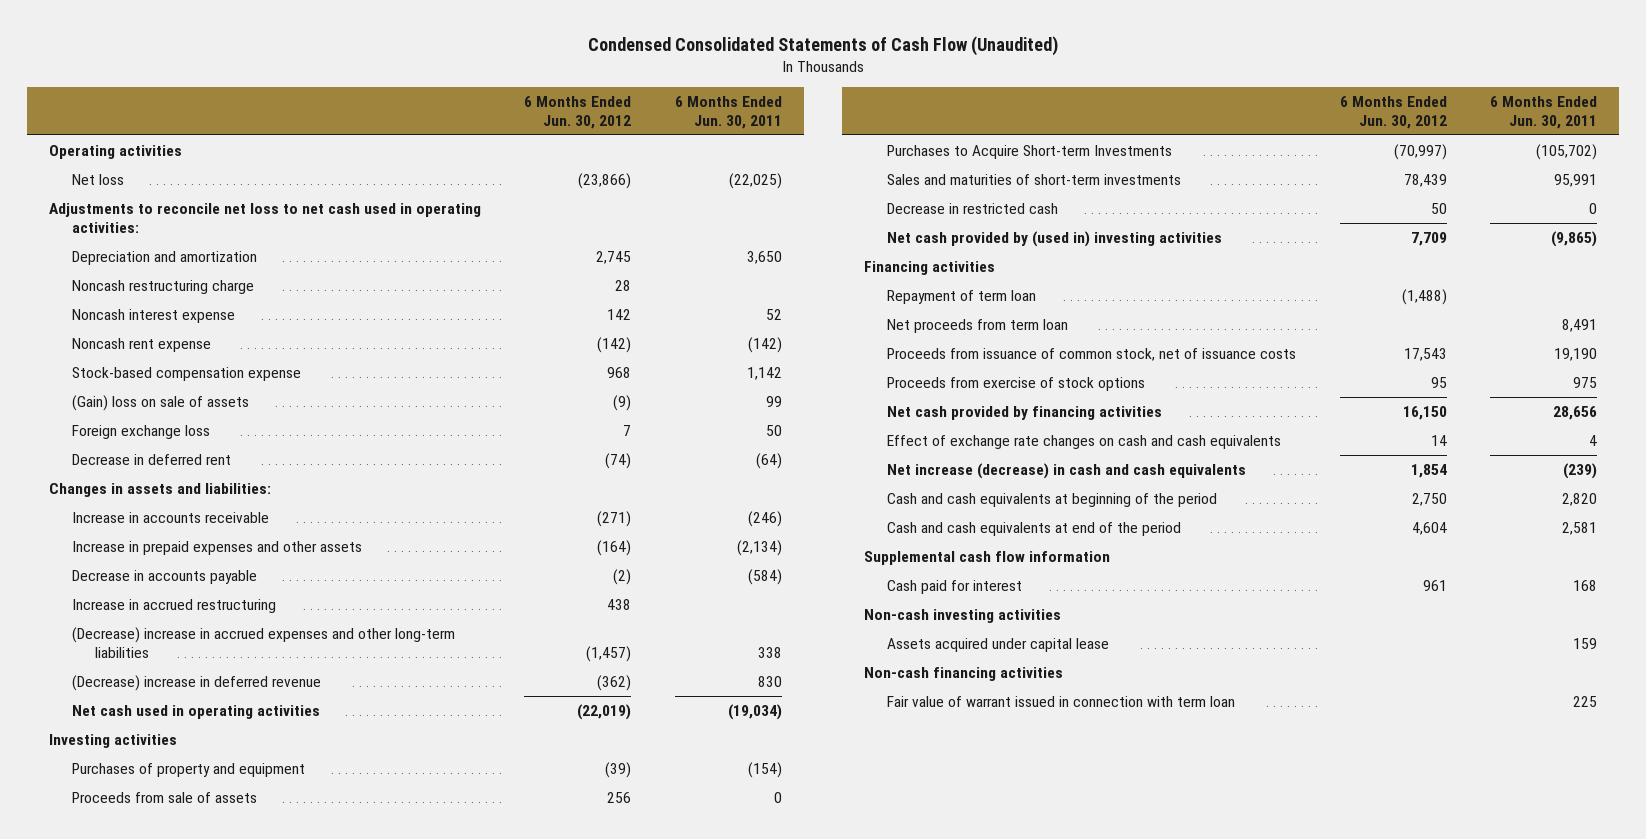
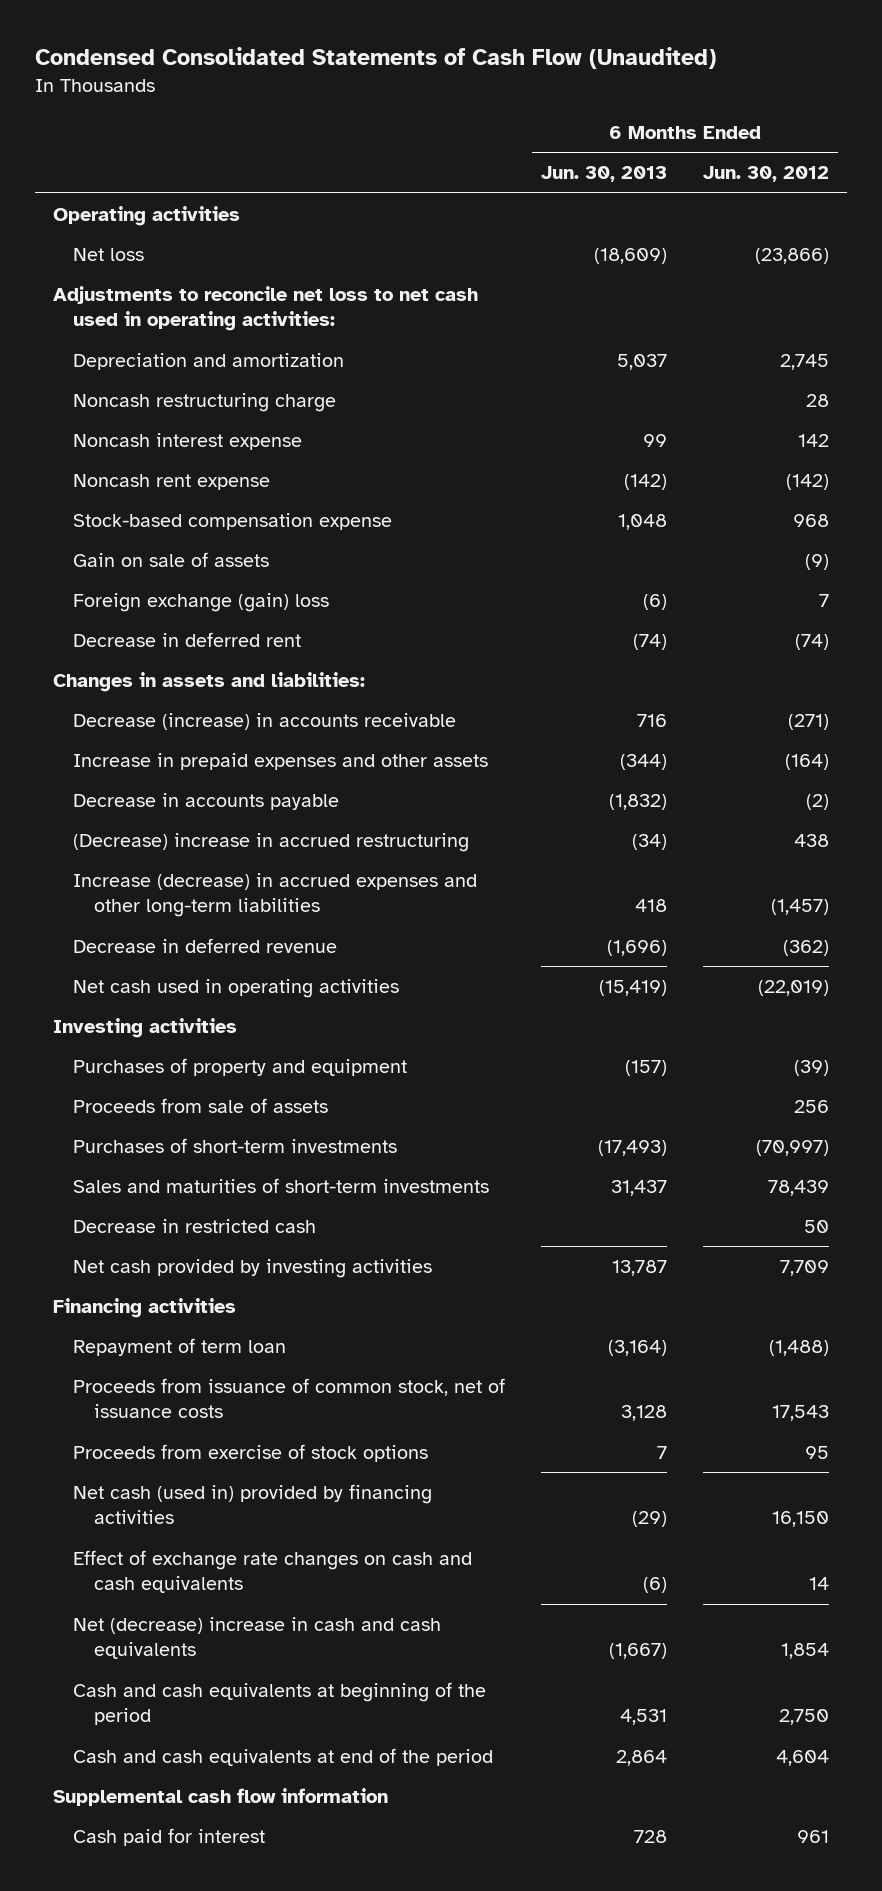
[674,96,782,129] 6 Months Ended Jun. 30, 2011 -> none
none -> [541,166,668,183] Jun. 30, 2013
[71,395,249,412] (Gain) loss on sale of assets -> [73,551,270,567] Gain on sale of assets
[71,425,210,440] Foreign exchange loss -> [73,592,330,612] Foreign exchange (gain) loss
[71,512,269,524] Increase in accounts receivable -> [73,712,457,730] Decrease (increase) in accounts receivable
[71,599,276,614] Increase in accrued restructuring -> [73,832,470,852] (Decrease) increase in accrued restructuring
[71,627,455,658] (Decrease) increase in accrued expenses and other long-term liabilities -> [73,872,478,918] Increase (decrease) in accrued expenses and other long-term liabilities
[71,675,321,692] (Decrease) increase in deferred revenue -> [73,937,338,953] Decrease in deferred revenue
[887,145,1173,160] Purchases to Acquire Short-term Investments -> [73,1137,398,1153] Purchases of short-term investments
[887,231,1223,248] Net cash provided by (used in) investing activities -> [73,1258,433,1278] Net cash provided by investing activities
[887,319,1069,334] Net proceeds from term loan -> none
[887,406,1163,421] Net cash provided by financing activities -> [73,1483,433,1525] Net cash (used in) provided by financing activities
[887,463,1247,480] Net increase (decrease) in cash and cash equivalents -> [73,1616,442,1660] Net (decrease) increase in cash and cash equivalents
[864,609,1062,624] Non-cash investing activities -> none
[887,638,1110,653] Assets acquired under capital lease -> none
[864,667,1064,682] Non-cash financing activities -> none
[887,696,1236,708] Fair value of warrant issued in connection with term loan -> none

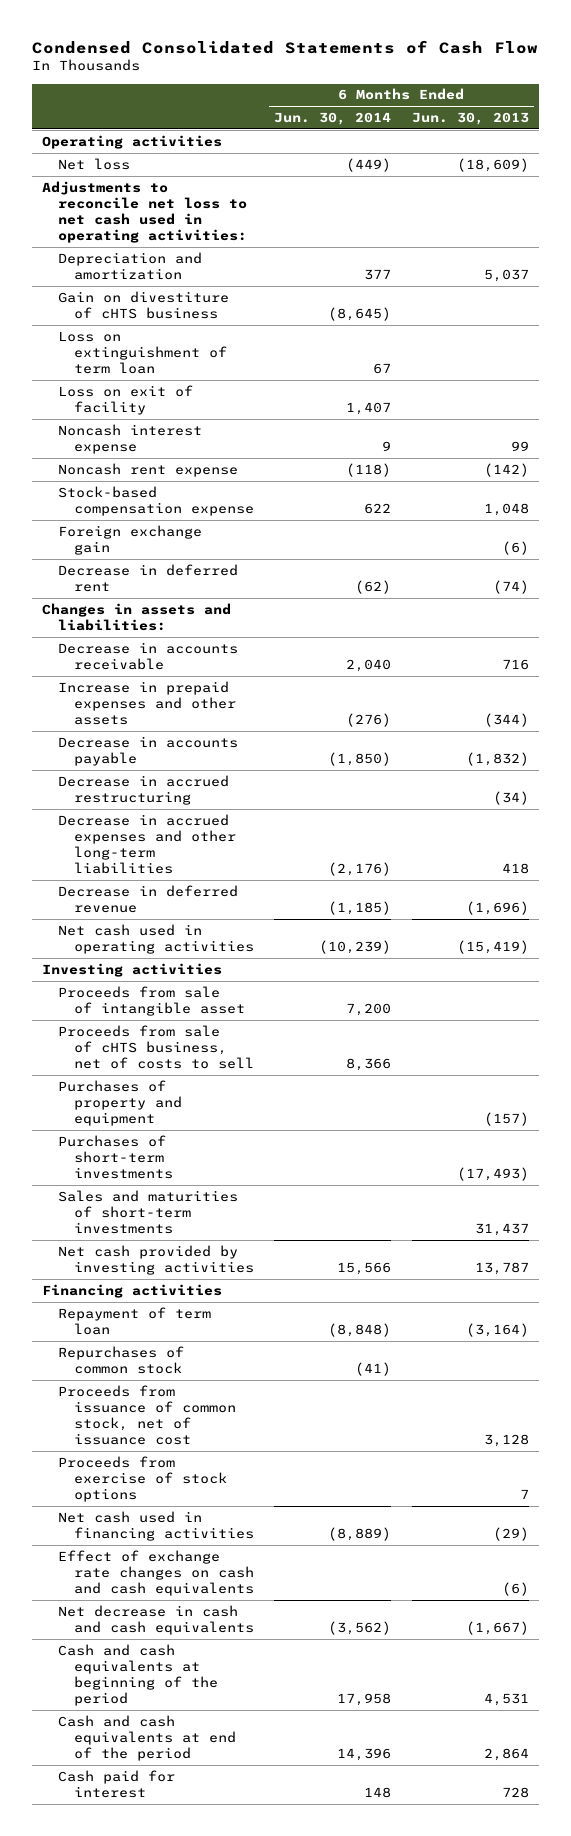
[34,47,716,70] Condensed Consolidated Statements of Cash Flow (Unaudited) -> [32,39,539,54] Condensed Consolidated Statements of Cash Flow
[703,166,830,183] Jun. 30, 2012 -> none
none -> [274,112,392,126] Jun. 30, 2014
[73,392,337,412] Noncash restructuring charge -> none
none -> [58,290,230,319] Gain on divestiture of cHTS business
none -> [58,330,227,374] Loss on extinguishment of term loan
none -> [58,384,194,415] Loss on exit of facility
[73,551,270,567] Gain on sale of assets -> none
[73,592,330,612] Foreign exchange (gain) loss -> [58,524,203,555] Foreign exchange gain
[73,712,457,730] Decrease (increase) in accounts receivable -> [58,641,239,670] Decrease in accounts receivable
[73,832,470,852] (Decrease) increase in accrued restructuring -> [58,774,230,805] Decrease in accrued restructuring
[73,872,478,918] Increase (decrease) in accrued expenses and other long-term liabilities -> [58,813,236,874] Decrease in accrued expenses and other long-term liabilities
none -> [58,985,245,1016] Proceeds from sale of intangible asset
none -> [58,1024,254,1069] Proceeds from sale of cHTS business, net of costs to sell
[73,1097,329,1113] Proceeds from sale of assets -> none
[73,1218,317,1233] Decrease in restricted cash -> none
none -> [58,1345,185,1374] Repurchases of common stock
[73,1377,506,1419] Proceeds from issuance of common stock, net of issuance costs -> [58,1384,236,1445] Proceeds from issuance of common stock, net of issuance cost
[73,1483,433,1525] Net cash (used in) provided by financing activities -> [58,1510,254,1541] Net cash used in financing activities
[73,1616,442,1660] Net (decrease) increase in cash and cash equivalents -> [58,1604,254,1635] Net decrease in cash and cash equivalents
[52,1787,388,1806] Supplemental cash flow information -> none

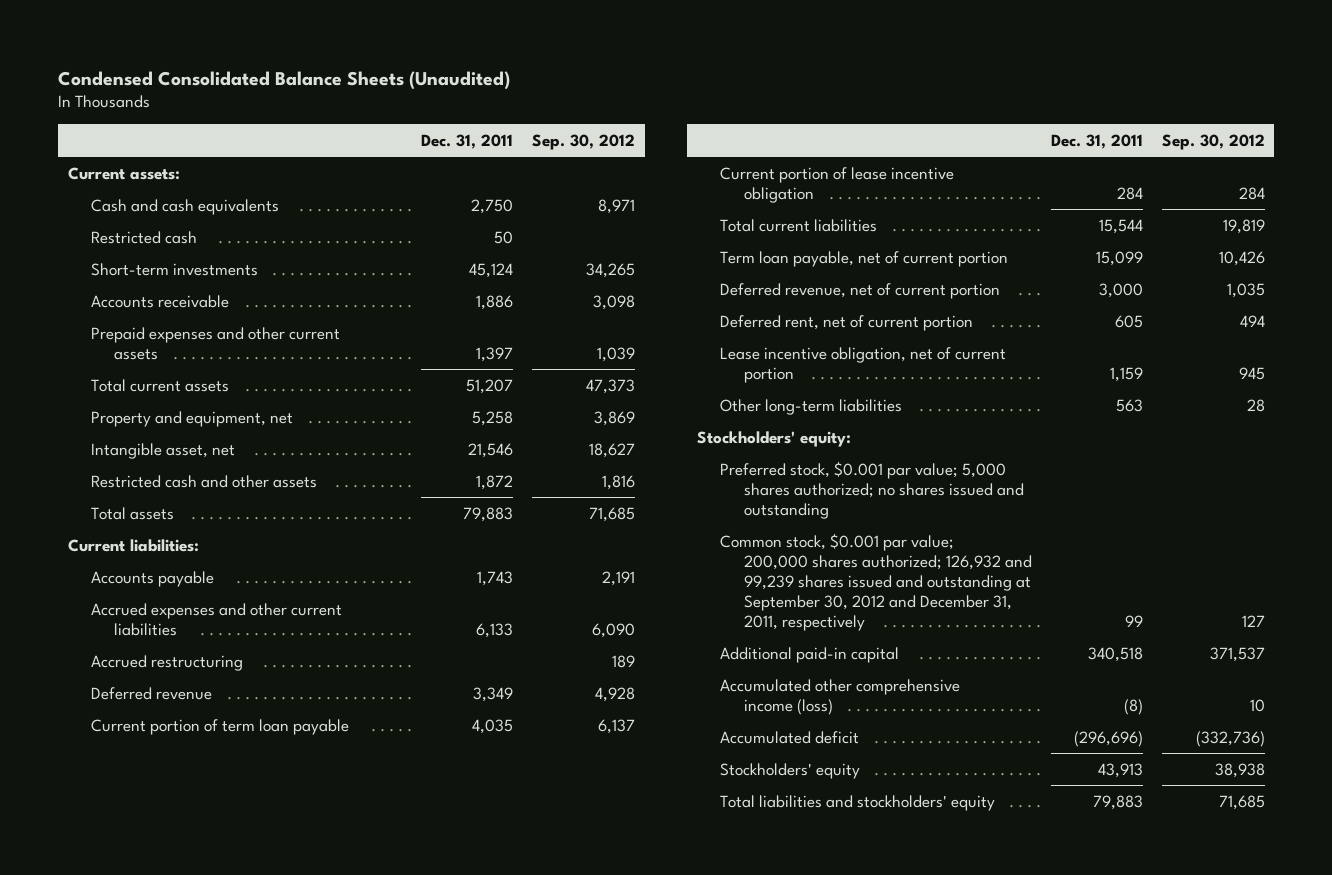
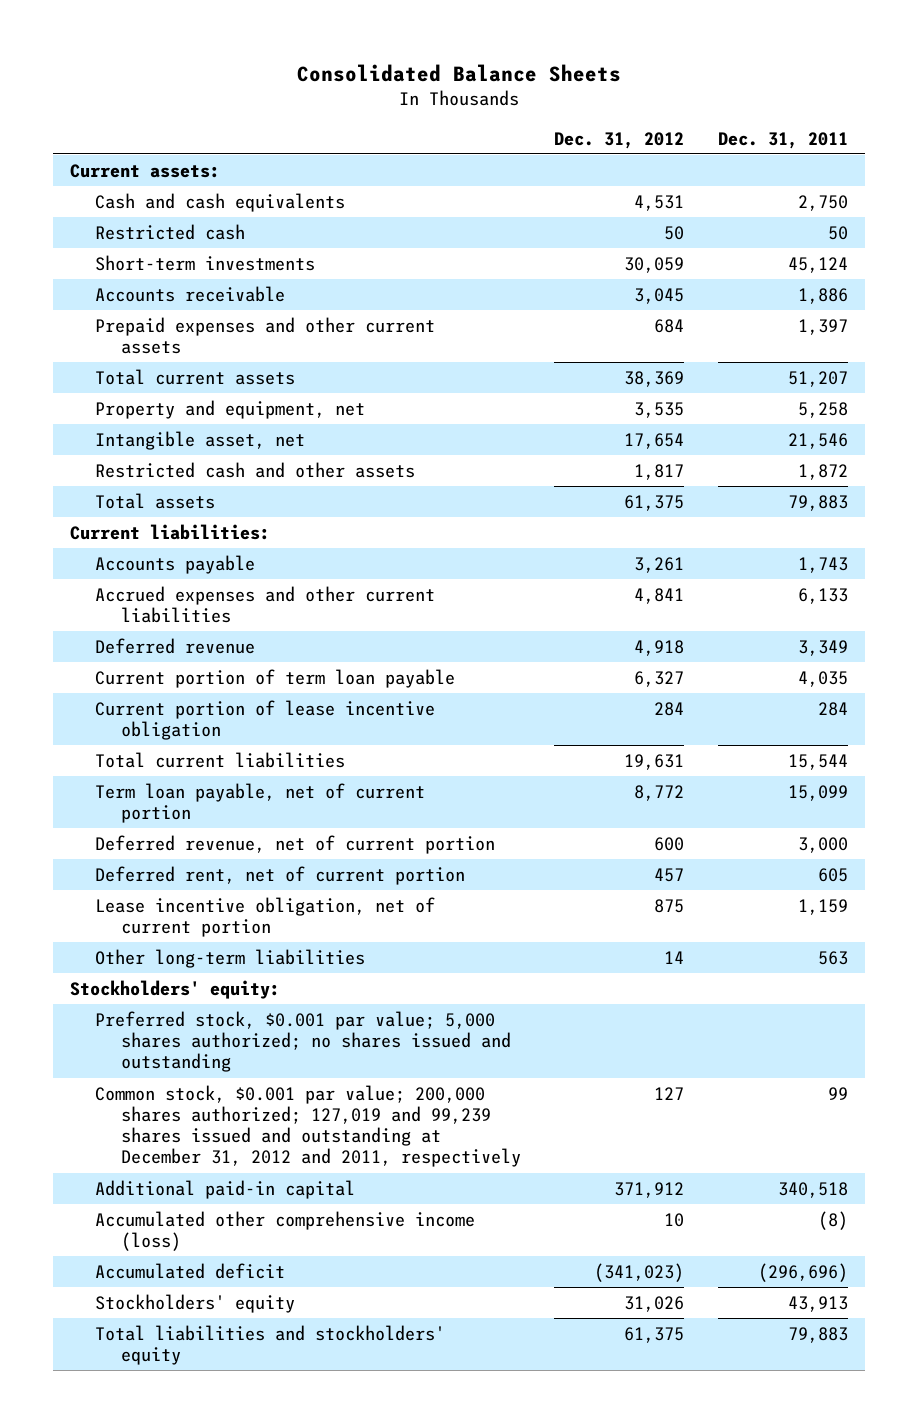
[58,70,511,90] Condensed Consolidated Balance Sheets (Unaudited) -> [297,63,622,82] Consolidated Balance Sheets
[532,133,636,150] Sep. 30, 2012 -> none
none -> [554,131,685,149] Dec. 31, 2012
[91,654,244,671] Accrued restructuring -> none
[720,532,1032,631] Common stock, $0.001 par value; 200,000 shares authorized; 126,932 and 99,239 shares issued and outstanding at September 30, 2012 and December 31, 2011, respectively -> [95,1084,521,1168] Common stock, $0.001 par value; 200,000 shares authorized; 127,019 and 99,239 shares issued and outstanding at December 31, 2012 and 2011, respectively

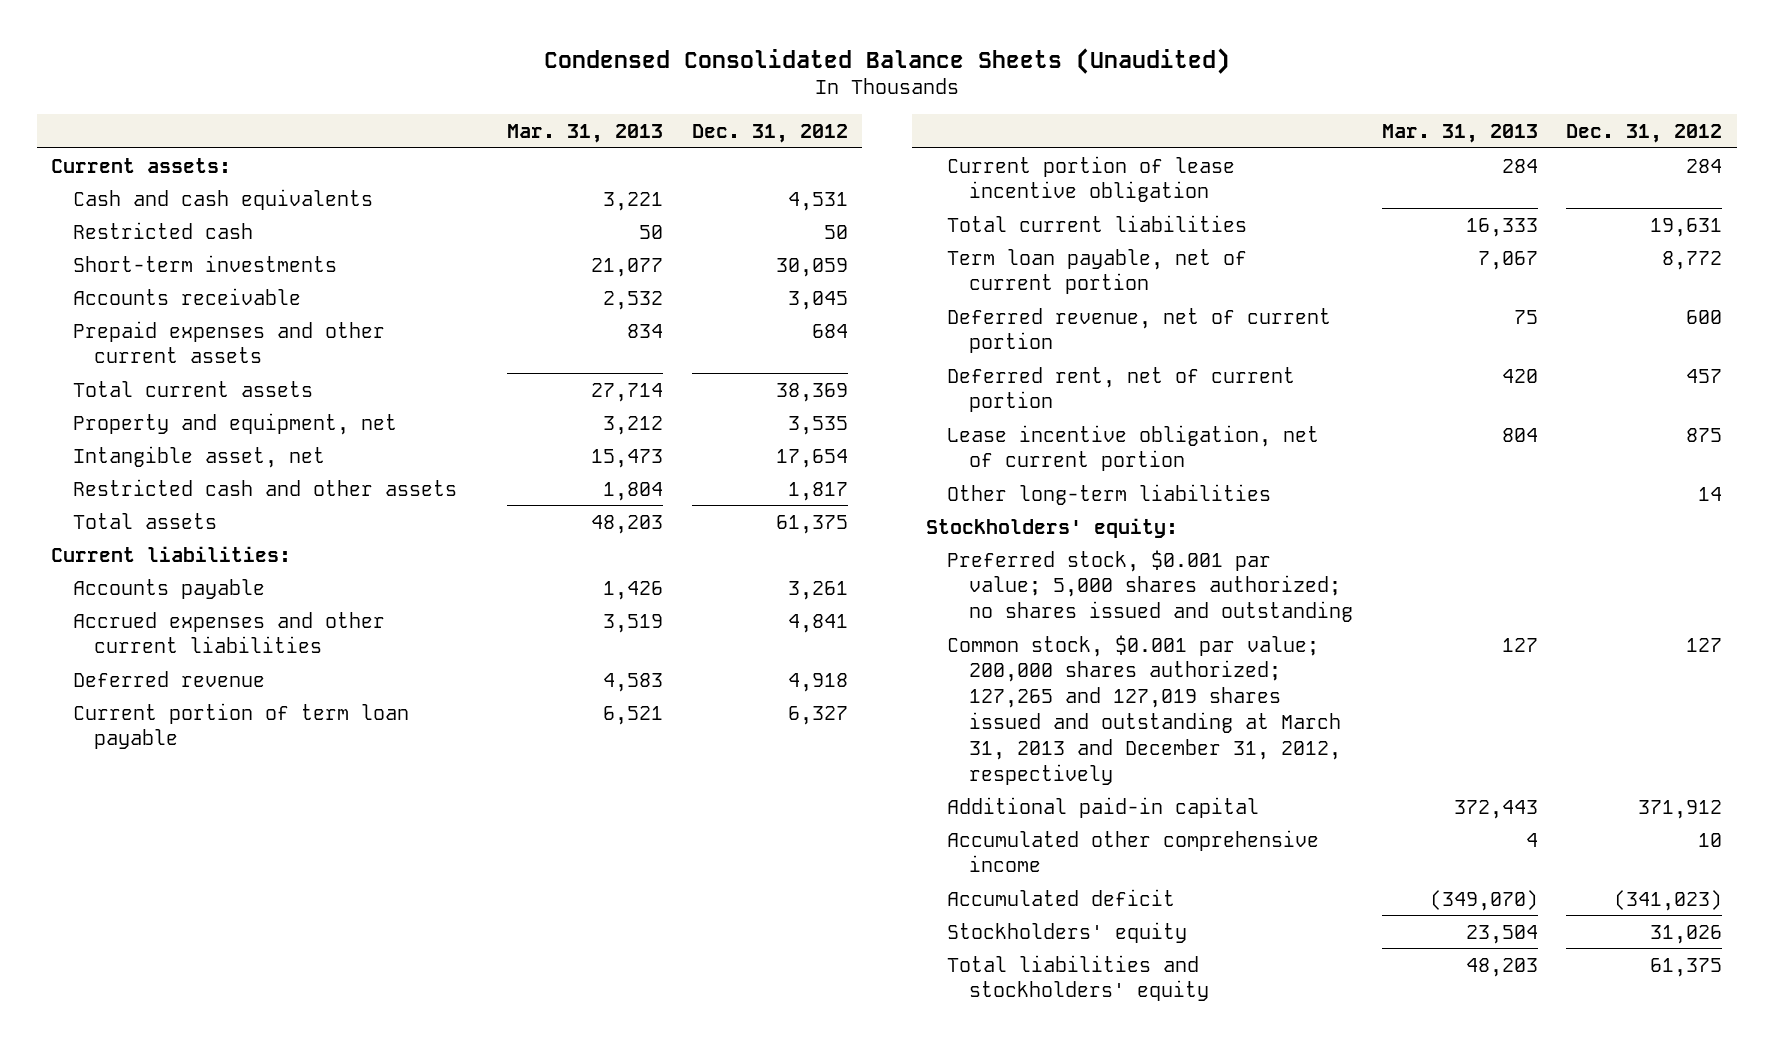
[297,63,622,82] Consolidated Balance Sheets -> [543,47,1230,74] Condensed Consolidated Balance Sheets (Unaudited)
[718,131,849,149] Dec. 31, 2011 -> none
none -> [506,123,663,143] Mar. 31, 2013
[95,1084,521,1168] Common stock, $0.001 par value; 200,000 shares authorized; 127,019 and 99,239 shares issued and outstanding at December 31, 2012 and 2011, respectively -> [947,634,1341,785] Common stock, $0.001 par value; 200,000 shares authorized; 127,265 and 127,019 shares issued and outstanding at March 31, 2013 and December 31, 2012, respectively
[95,1210,476,1252] Accumulated other comprehensive income (loss) -> [947,829,1320,873] Accumulated other comprehensive income

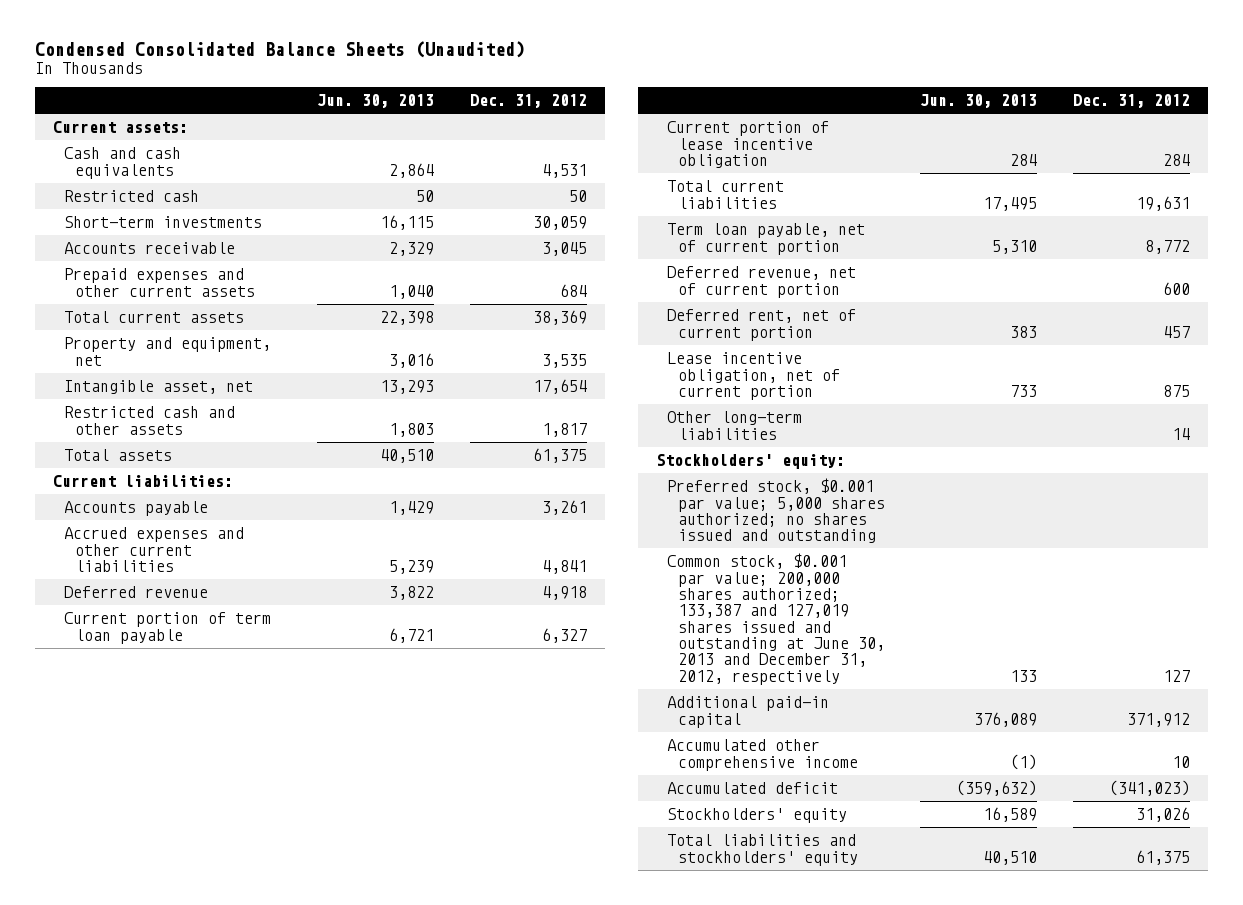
[506,123,663,143] Mar. 31, 2013 -> none
none -> [317,94,435,109] Jun. 30, 2013
[947,634,1341,785] Common stock, $0.001 par value; 200,000 shares authorized; 127,265 and 127,019 shares issued and outstanding at March 31, 2013 and December 31, 2012, respectively -> [666,553,885,685] Common stock, $0.001 par value; 200,000 shares authorized; 133,387 and 127,019 shares issued and outstanding at June 30, 2013 and December 31, 2012, respectively

